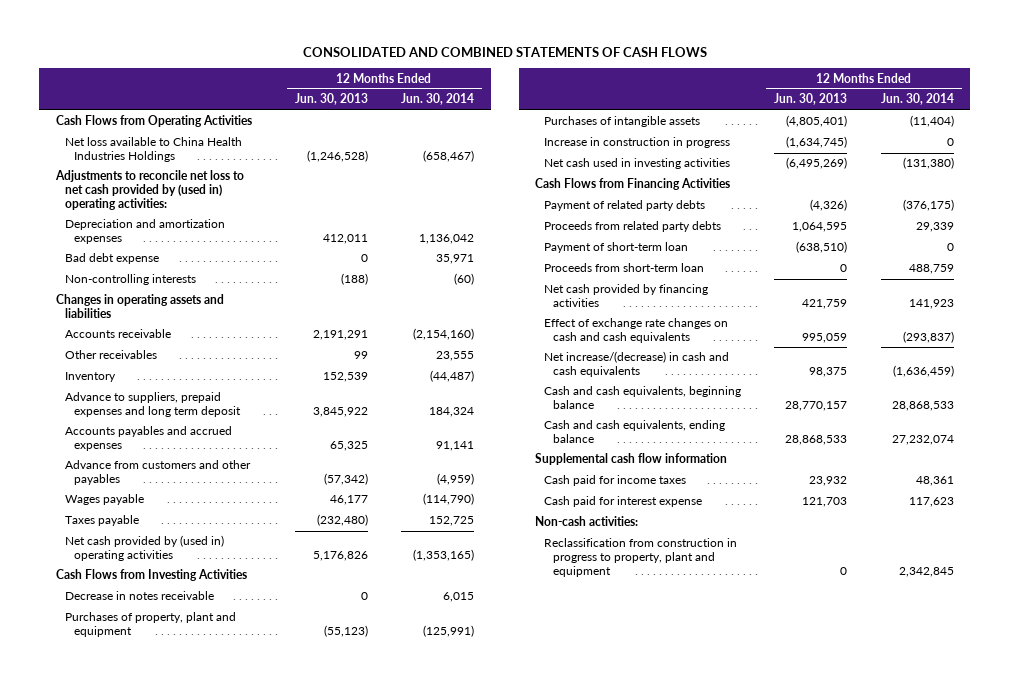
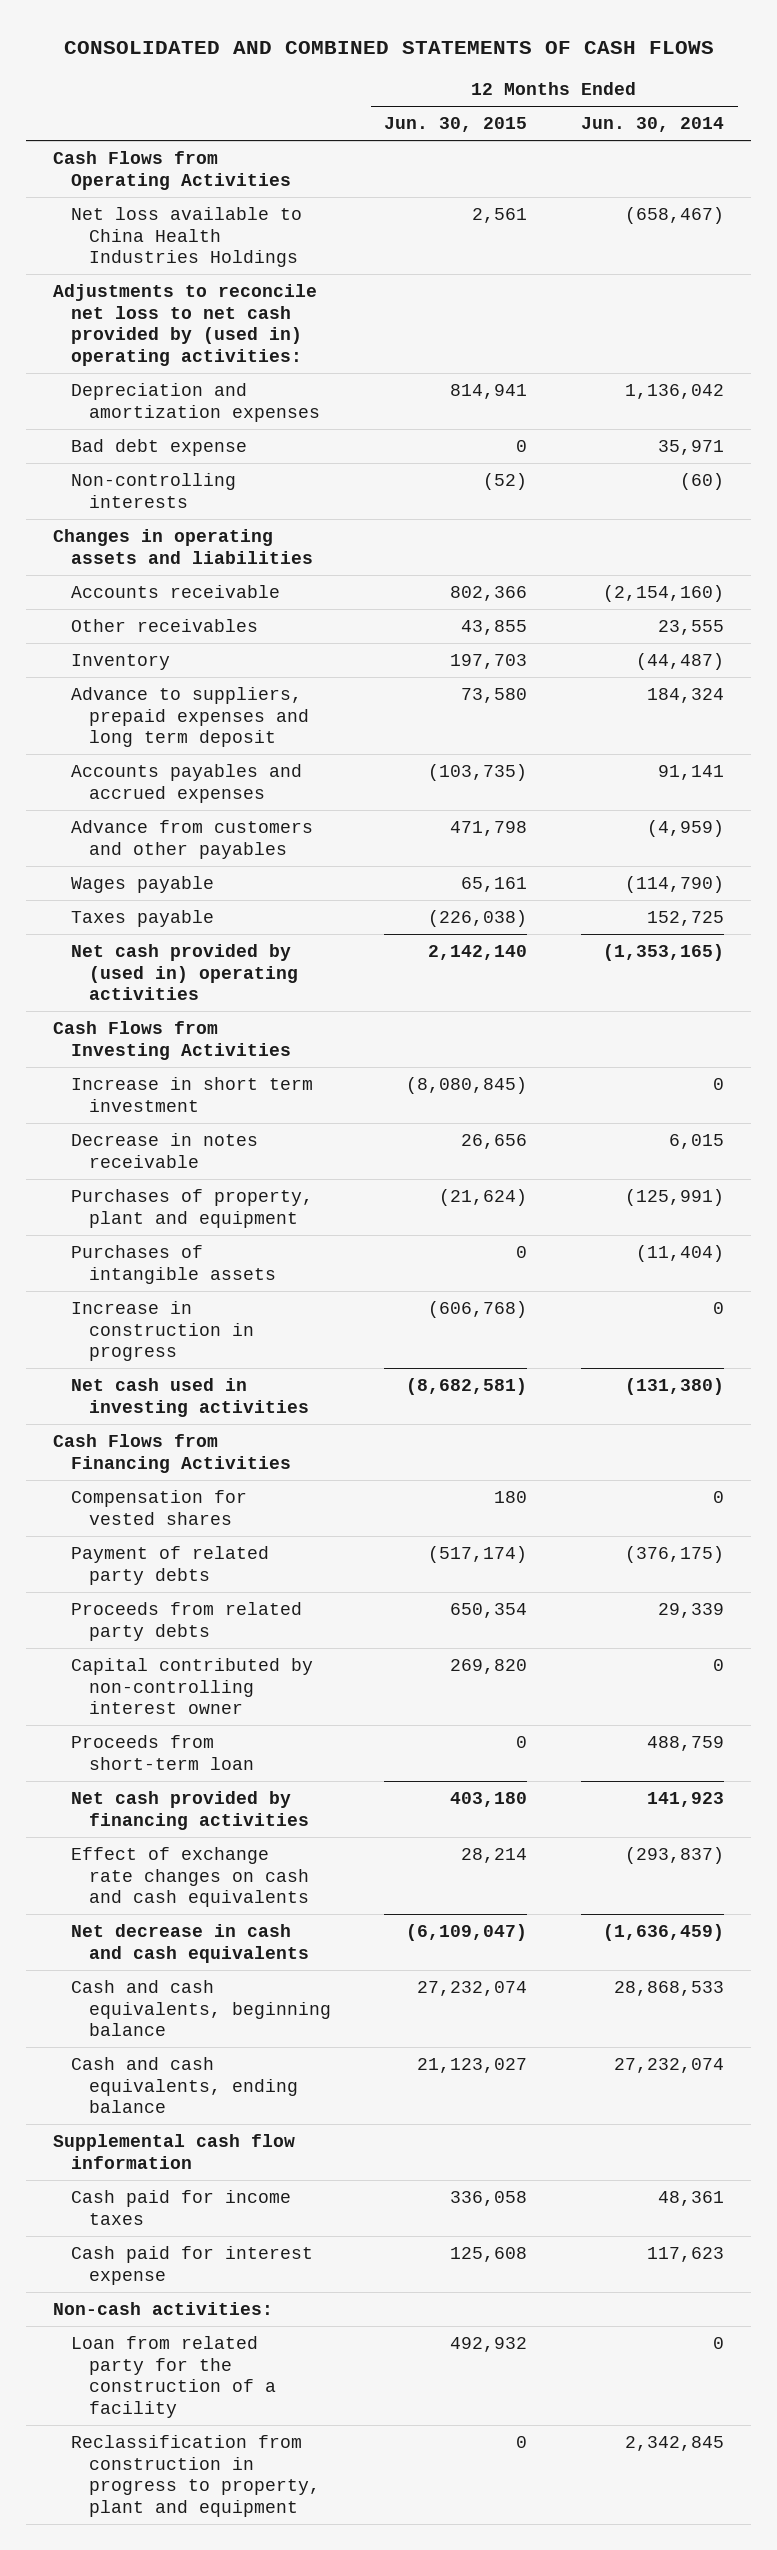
[294,93,368,106] Jun. 30, 2013 -> none
none -> [384,117,528,133] Jun. 30, 2015
none -> [70,1077,313,1112] Increase in short term investment
none -> [70,1490,247,1525] Compensation for vested shares
[544,242,689,254] Payment of short-term loan -> none
none -> [70,1658,313,1715] Capital contributed by non-controlling interest owner
[544,351,730,378] Net increase/(decrease) in cash and cash equivalents -> [70,1924,309,1963] Net decrease in cash and cash equivalents
none -> [70,2336,276,2418] Loan from related party for the construction of a facility

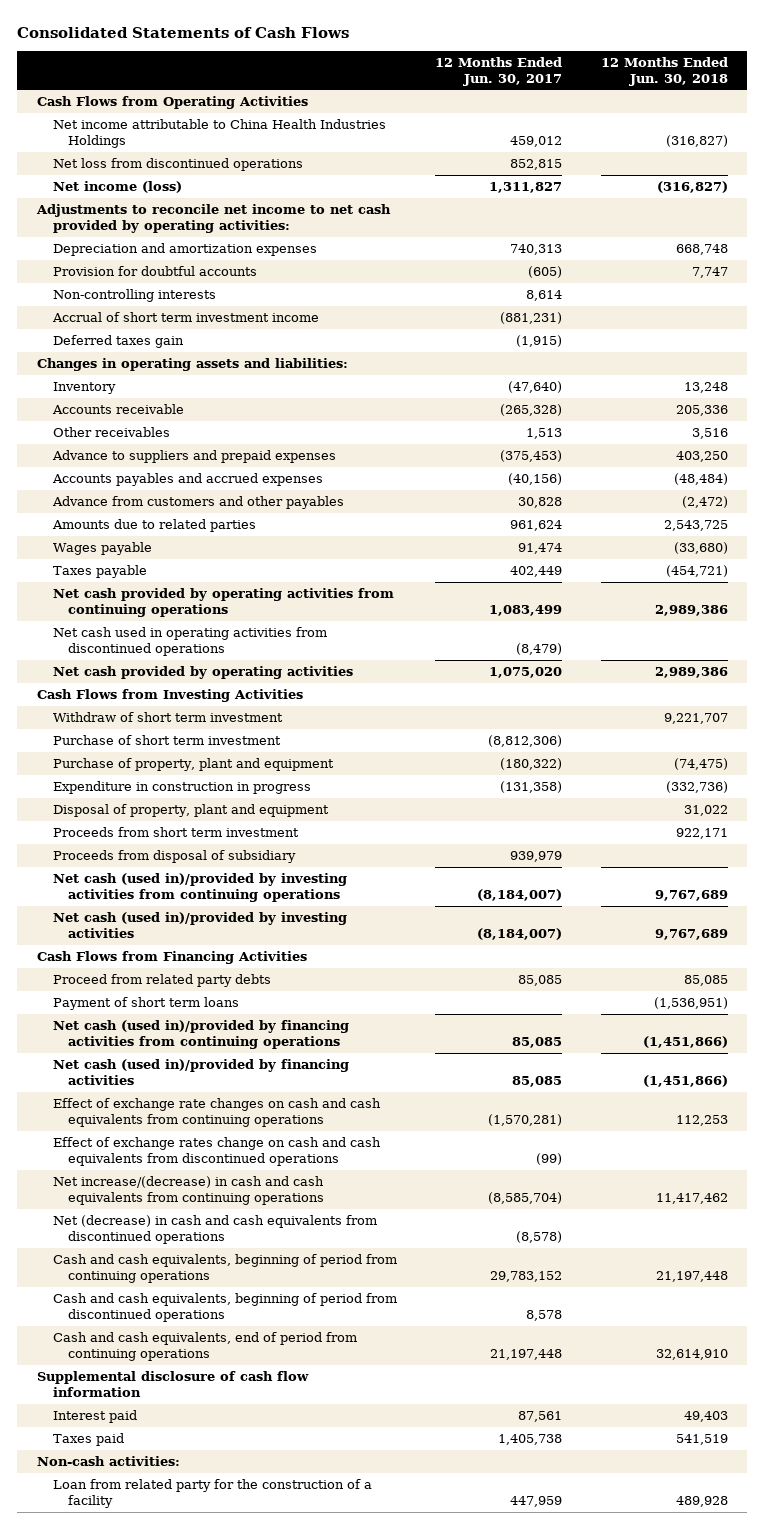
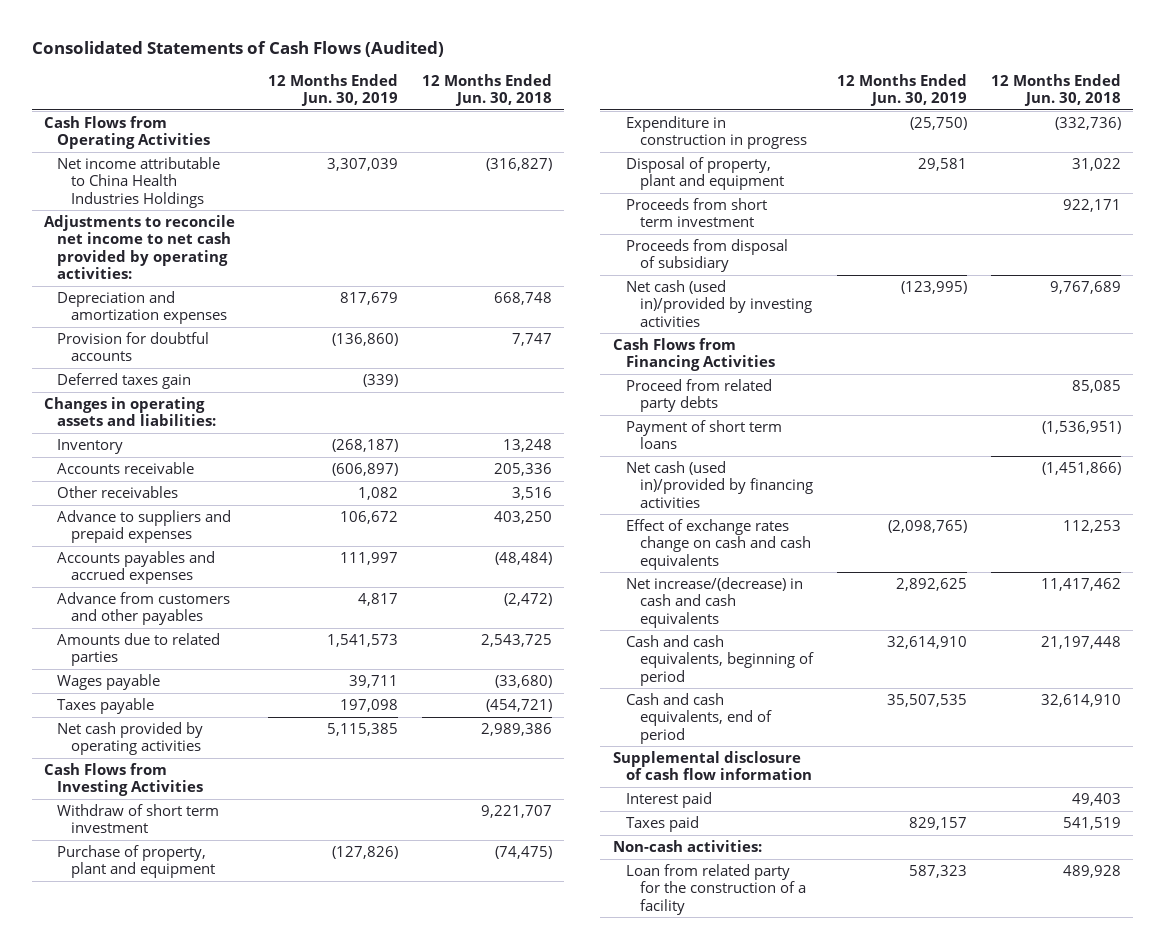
[17,26,350,38] Consolidated Statements of Cash Flows -> [31,41,444,58] Consolidated Statements of Cash Flows (Audited)
[435,56,563,86] 12 Months Ended Jun. 30, 2017 -> none
none -> [268,73,399,107] 12 Months Ended Jun. 30, 2019
[52,158,303,172] Net loss from discontinued operations -> none
[52,181,182,194] Net income (loss) -> none
[52,289,216,303] Non-controlling interests -> none
[51,312,319,323] Accrual of short term investment income -> none
[52,588,394,618] Net cash provided by operating activities from continuing operations -> none
[52,627,327,657] Net cash used in operating activities from discontinued operations -> none
[52,735,281,746] Purchase of short term investment -> none
[52,873,347,903] Net cash (used in)/provided by investing activities from continuing operations -> none
[52,1020,349,1050] Net cash (used in)/provided by financing activities from continuing operations -> none
[52,1137,381,1167] Effect of exchange rates change on cash and cash equivalents from discontinued operations -> none
[52,1215,377,1245] Net (decrease) in cash and cash equivalents from discontinued operations -> none
[52,1293,397,1323] Cash and cash equivalents, beginning of period from discontinued operations -> none
[52,1098,381,1128] Effect of exchange rate changes on cash and cash equivalents from continuing operations -> [626,519,811,570] Effect of exchange rates change on cash and cash equivalents
[52,1176,325,1206] Net increase/(decrease) in cash and cash equivalents from continuing operations -> [626,577,804,628] Net increase/(decrease) in cash and cash equivalents
[52,1254,397,1284] Cash and cash equivalents, beginning of period from continuing operations -> [626,635,814,686] Cash and cash equivalents, beginning of period
[52,1332,357,1362] Cash and cash equivalents, end of period from continuing operations -> [626,693,772,744] Cash and cash equivalents, end of period

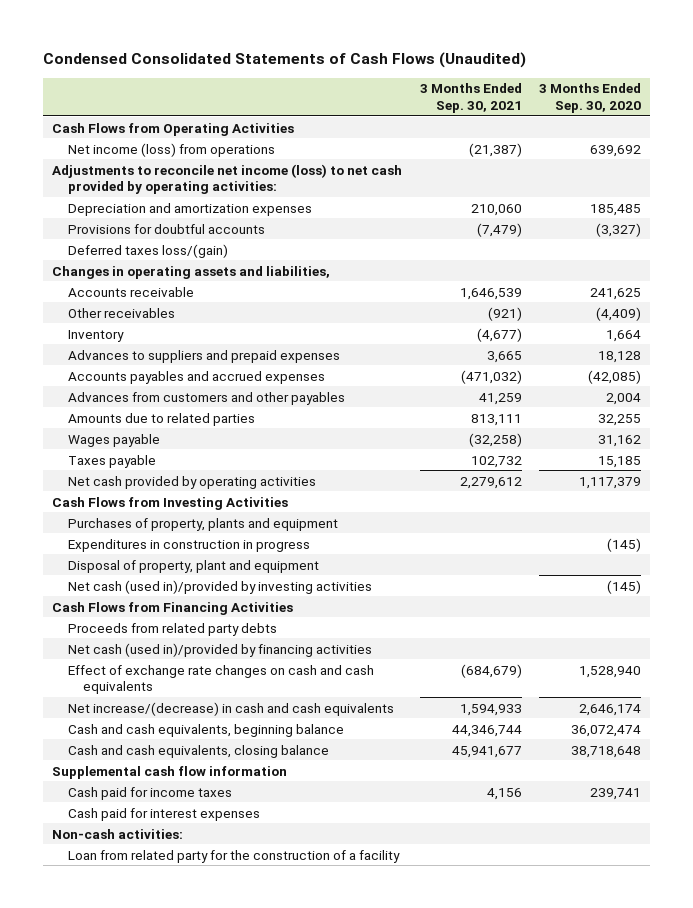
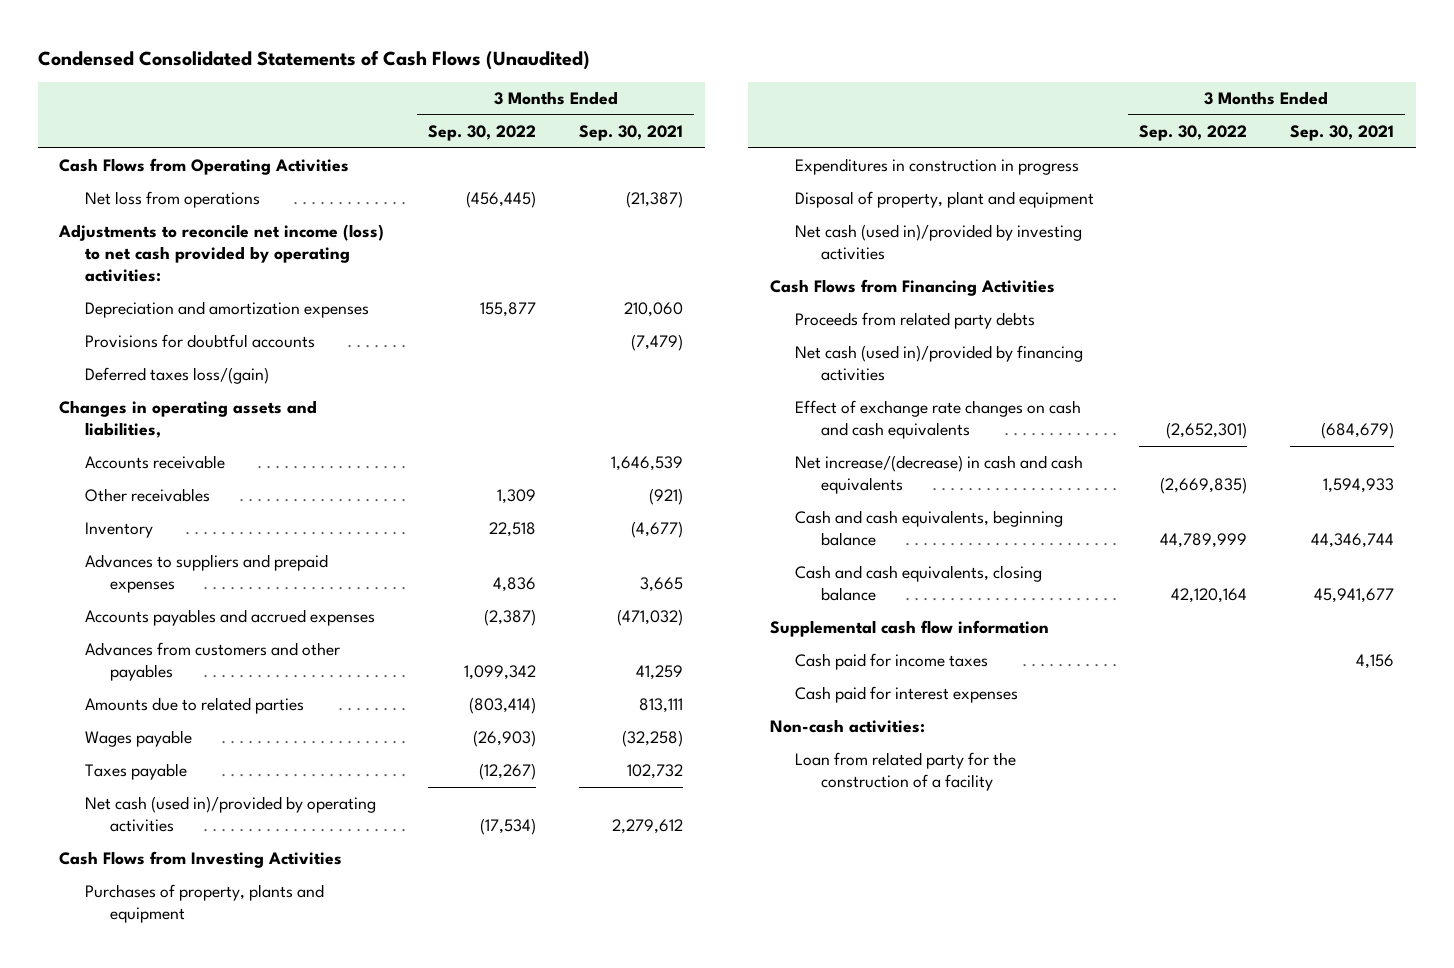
[539,83,642,113] 3 Months Ended Sep. 30, 2020 -> none
none -> [427,125,536,142] Sep. 30, 2022
[67,142,275,157] Net income (loss) from operations -> [84,191,260,209] Net loss from operations
[67,475,316,489] Net cash provided by operating activities -> [84,796,376,833] Net cash (used in)/provided by operating activities

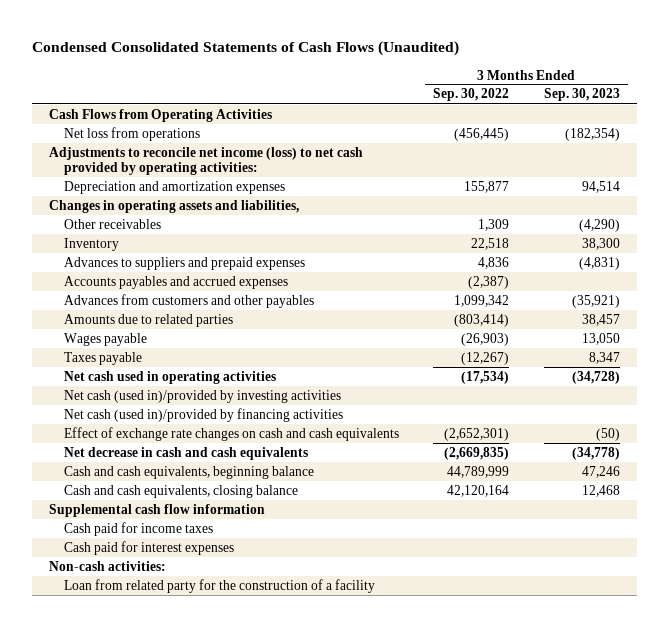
[579,125,684,142] Sep. 30, 2021 -> none
none -> [543,88,620,102] Sep. 30, 2023
[84,334,315,349] Provisions for doubtful accounts -> none
[84,367,269,385] Deferred taxes loss/(gain) -> none
[84,455,225,470] Accounts receivable -> none
[59,851,343,869] Cash Flows from Investing Activities -> none
[84,884,324,924] Purchases of property, plants and equipment -> none
[795,158,1080,176] Expenditures in construction in progress -> none
[795,191,1095,209] Disposal of property, plant and equipment -> none
[84,796,376,833] Net cash (used in)/provided by operating activities -> [63,370,276,384] Net cash used in operating activities
[770,279,1056,297] Cash Flows from Financing Activities -> none
[795,312,1036,330] Proceeds from related party debts -> none
[795,455,1084,495] Net increase/(decrease) in cash and cash equivalents -> [63,446,308,460] Net decrease in cash and cash equivalents

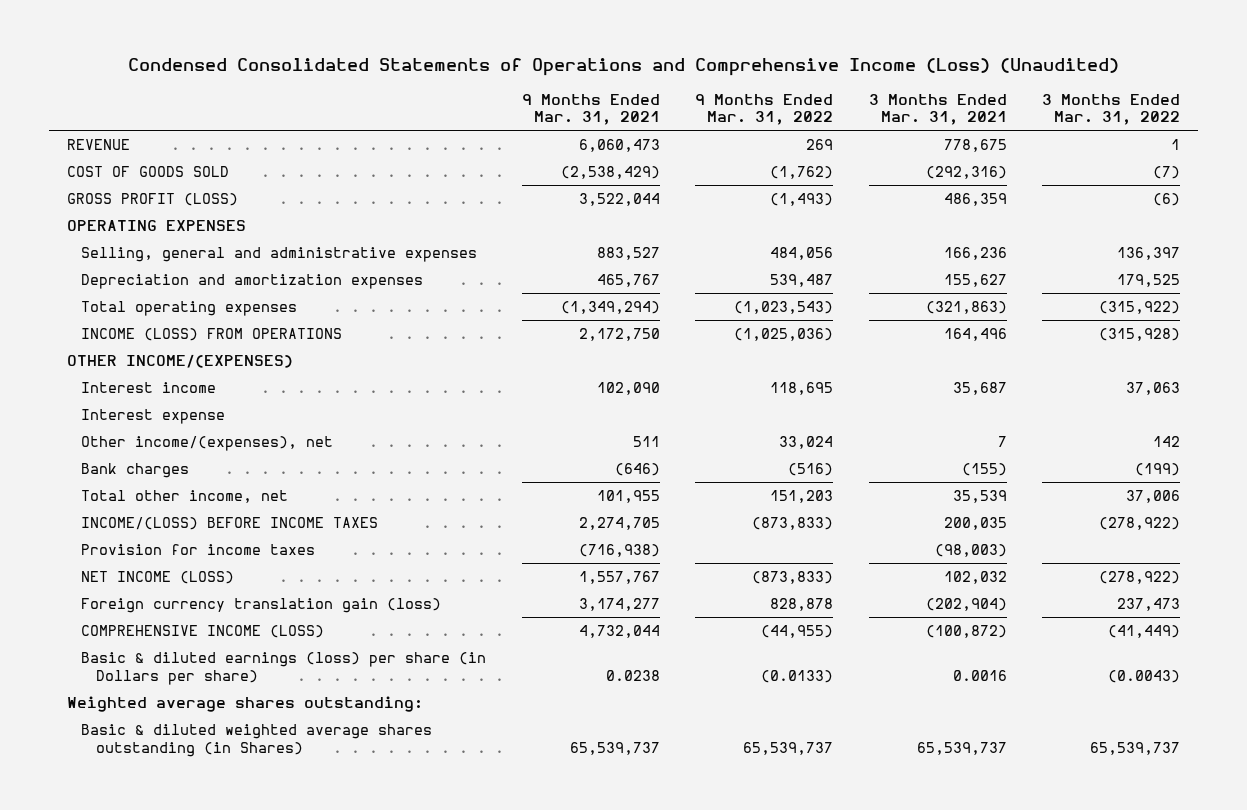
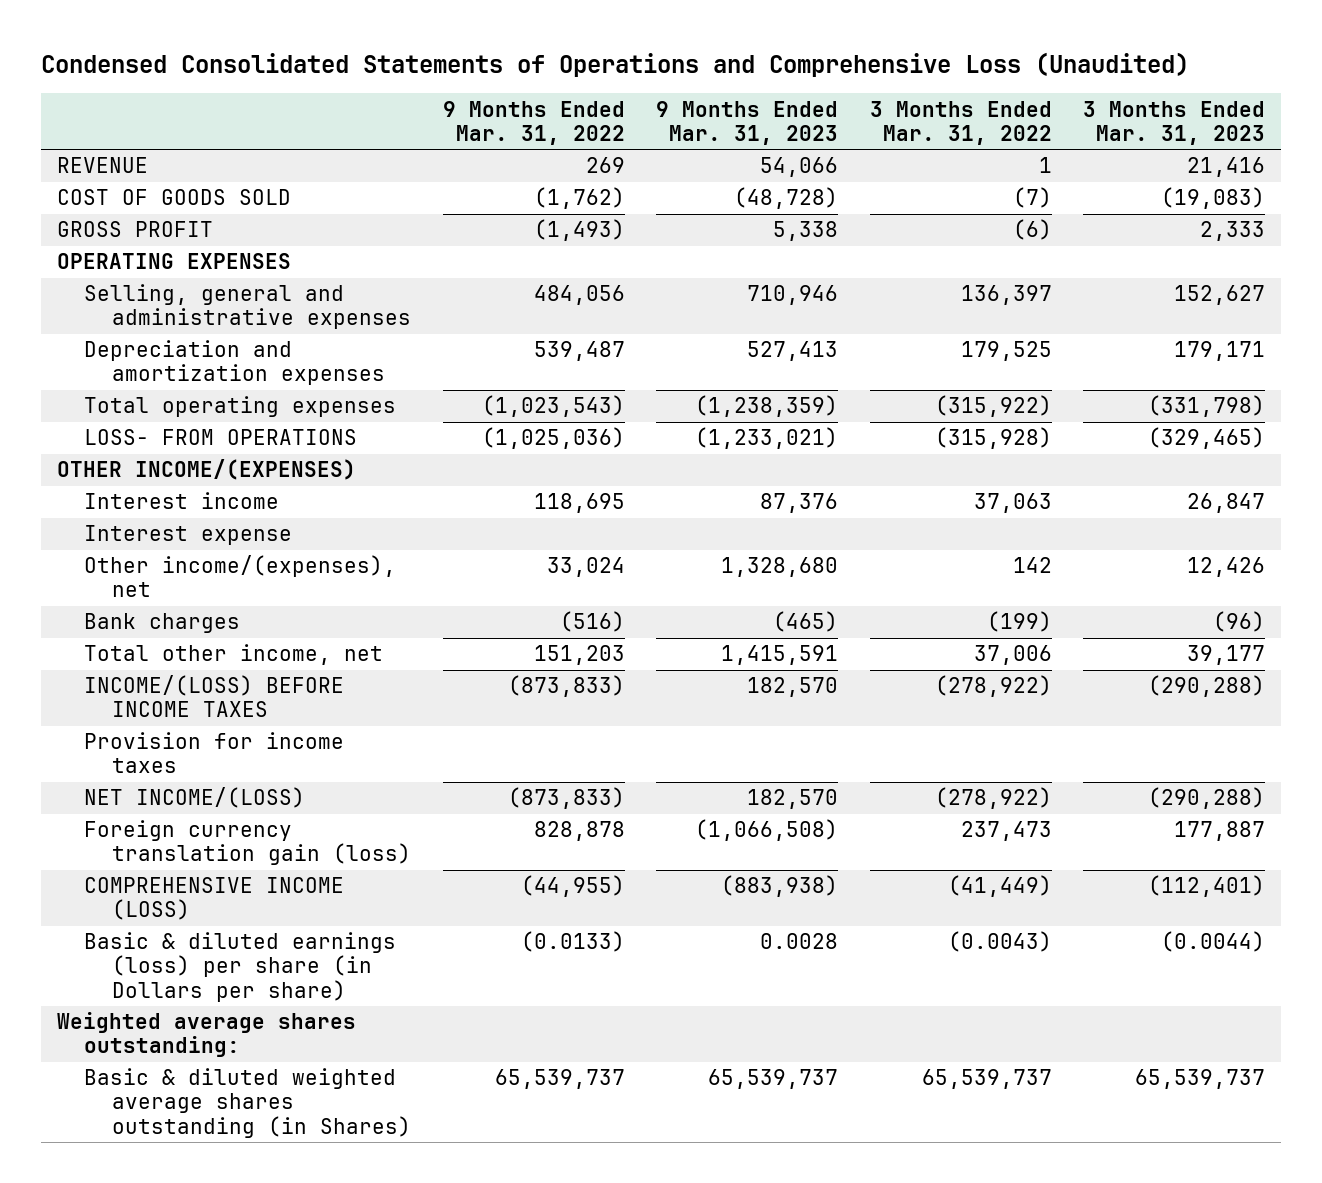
[127,58,1119,77] Condensed Consolidated Statements of Operations and Comprehensive Income (Loss) (Unaudited) -> [41,51,1190,77] Condensed Consolidated Statements of Operations and Comprehensive Loss (Unaudited)
[521,93,660,126] 9 Months Ended Mar. 31, 2021 -> none
[868,93,1007,126] 3 Months Ended Mar. 31, 2021 -> none
none -> [656,100,839,145] 9 Months Ended Mar. 31, 2023
none -> [1082,100,1265,145] 3 Months Ended Mar. 31, 2023
[66,193,238,207] GROSS PROFIT (LOSS) -> [56,221,213,238] GROSS PROFIT
[81,328,343,342] INCOME (LOSS) FROM OPERATIONS -> [84,429,358,446] LOSS- FROM OPERATIONS
[81,571,235,585] NET INCOME (LOSS) -> [84,787,306,809] NET INCOME/(LOSS)

